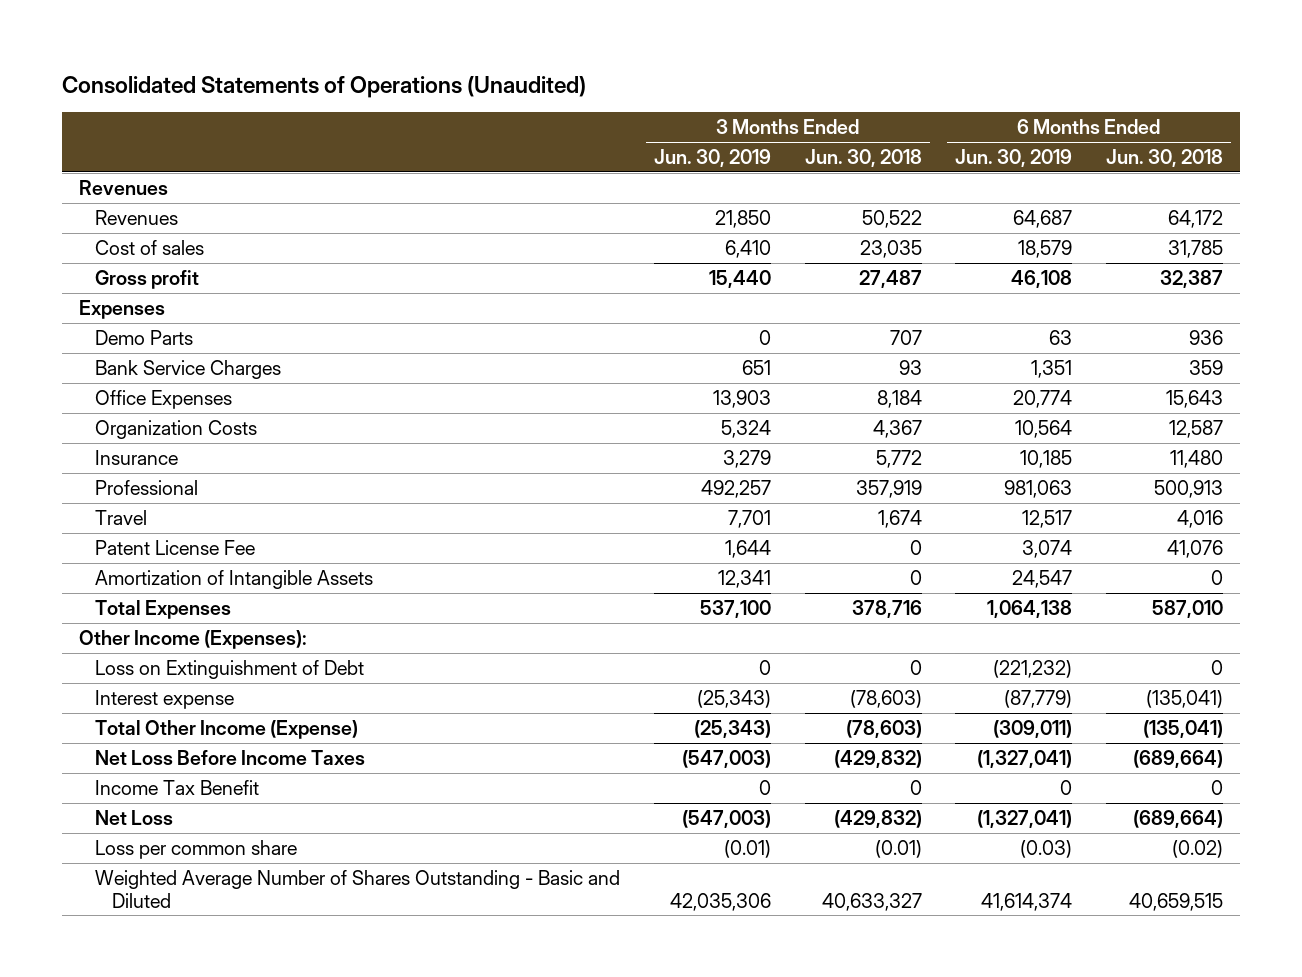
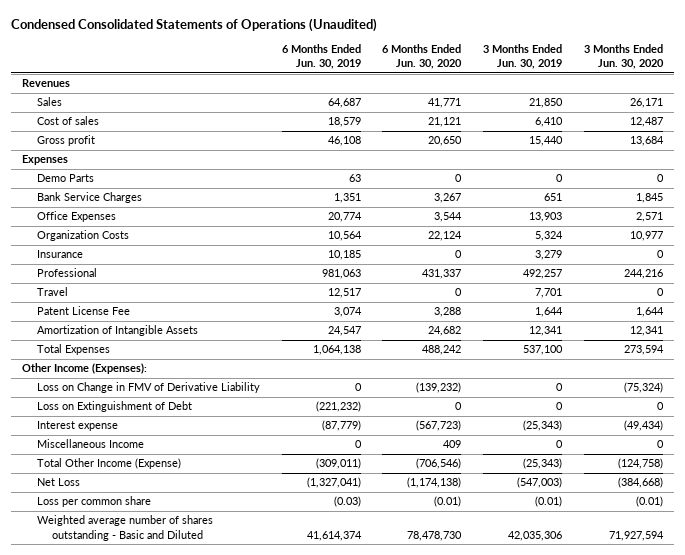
[62,75,587,98] Consolidated Statements of Operations (Unaudited) -> [11,17,378,32] Condensed Consolidated Statements of Operations (Unaudited)
[804,149,922,168] Jun. 30, 2018 -> none
[1105,149,1223,168] Jun. 30, 2018 -> none
none -> [382,43,463,70] 6 Months Ended Jun. 30, 2020
none -> [583,43,664,70] 3 Months Ended Jun. 30, 2020
[95,210,179,226] Revenues -> [37,97,63,107] Sales
none -> [37,382,261,394] Loss on Change in FMV of Derivative Liability
none -> [37,439,145,449] Miscellaneous Income
[95,750,366,766] Net Loss Before Income Taxes -> none
[95,780,260,796] Income Tax Benefit -> none
[95,870,621,908] Weighted Average Number of Shares Outstanding - Basic and Diluted -> [37,515,214,541] Weighted average number of shares outstanding - Basic and Diluted

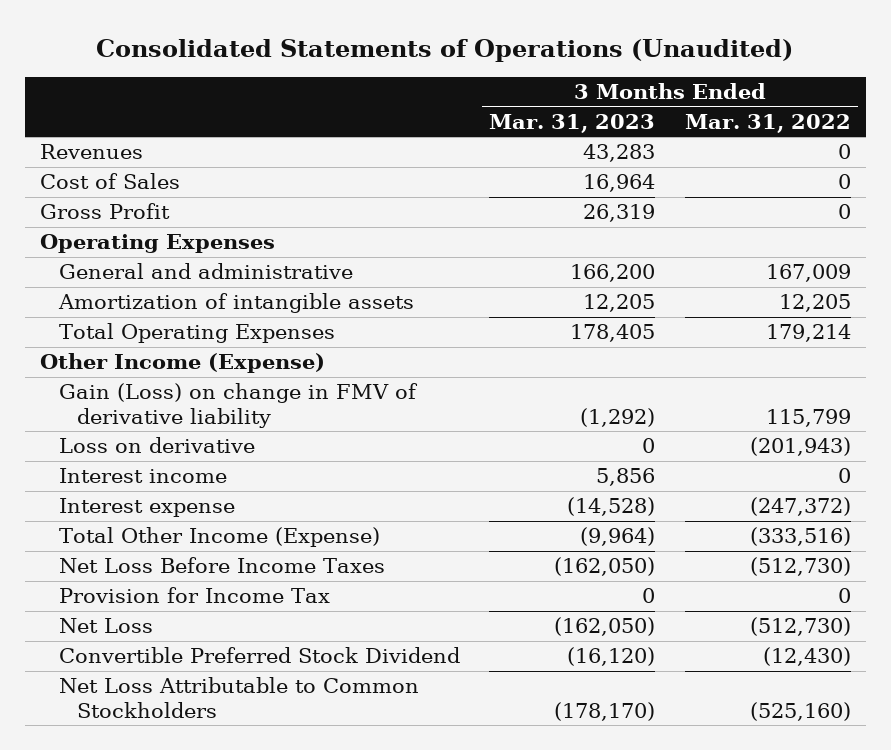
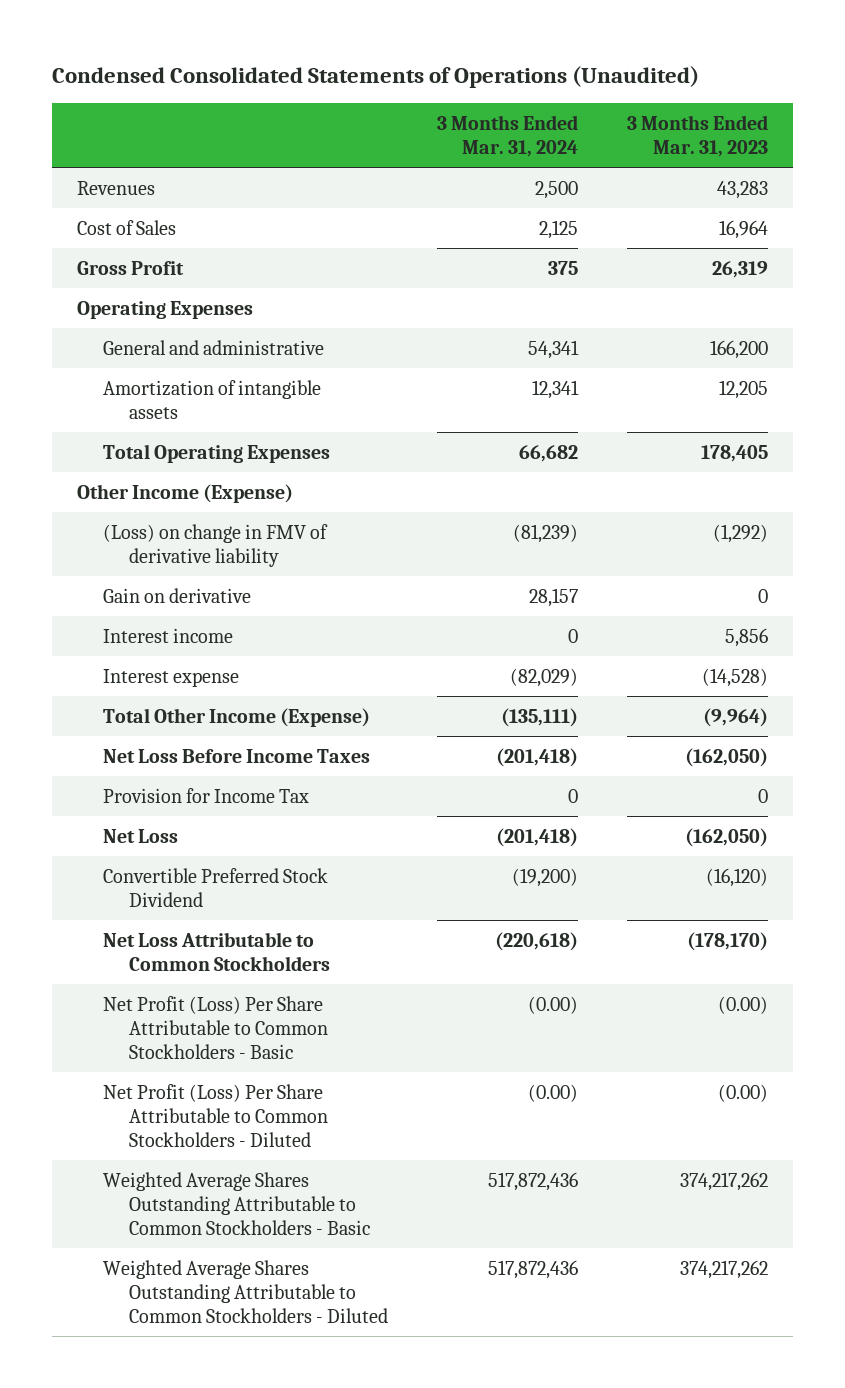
[96,38,794,62] Consolidated Statements of Operations (Unaudited) -> [52,66,700,89] Condensed Consolidated Statements of Operations (Unaudited)
[684,113,851,133] Mar. 31, 2022 -> none
none -> [437,114,579,158] 3 Months Ended Mar. 31, 2024
[58,383,418,428] Gain (Loss) on change in FMV of derivative liability -> [103,523,329,567] (Loss) on change in FMV of derivative liability
[58,437,255,454] Loss on derivative -> [103,587,252,603] Gain on derivative
none -> [103,995,329,1060] Net Profit (Loss) Per Share Attributable to Common Stockholders - Basic
none -> [103,1083,329,1148] Net Profit (Loss) Per Share Attributable to Common Stockholders - Diluted
none -> [103,1171,371,1236] Weighted Average Shares Outstanding Attributable to Common Stockholders - Basic
none -> [103,1259,389,1324] Weighted Average Shares Outstanding Attributable to Common Stockholders - Diluted

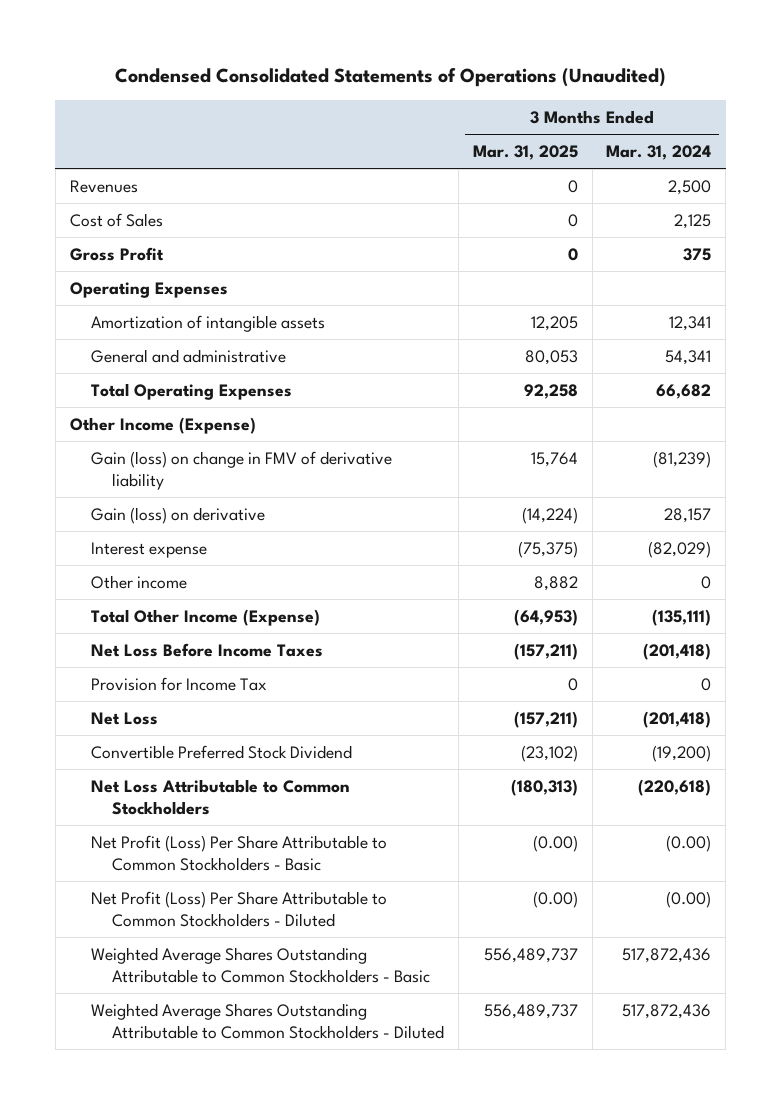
[627,114,769,158] 3 Months Ended Mar. 31, 2023 -> none
none -> [472,144,578,160] Mar. 31, 2025
[103,339,325,355] General and administrative -> [90,348,286,363] General and administrative
[103,627,234,643] Interest income -> none
[103,523,329,567] (Loss) on change in FMV of derivative liability -> [90,450,392,490] Gain (loss) on change in FMV of derivative liability
[103,587,252,603] Gain on derivative -> [90,506,265,524] Gain (loss) on derivative
none -> [90,574,187,589] Other income

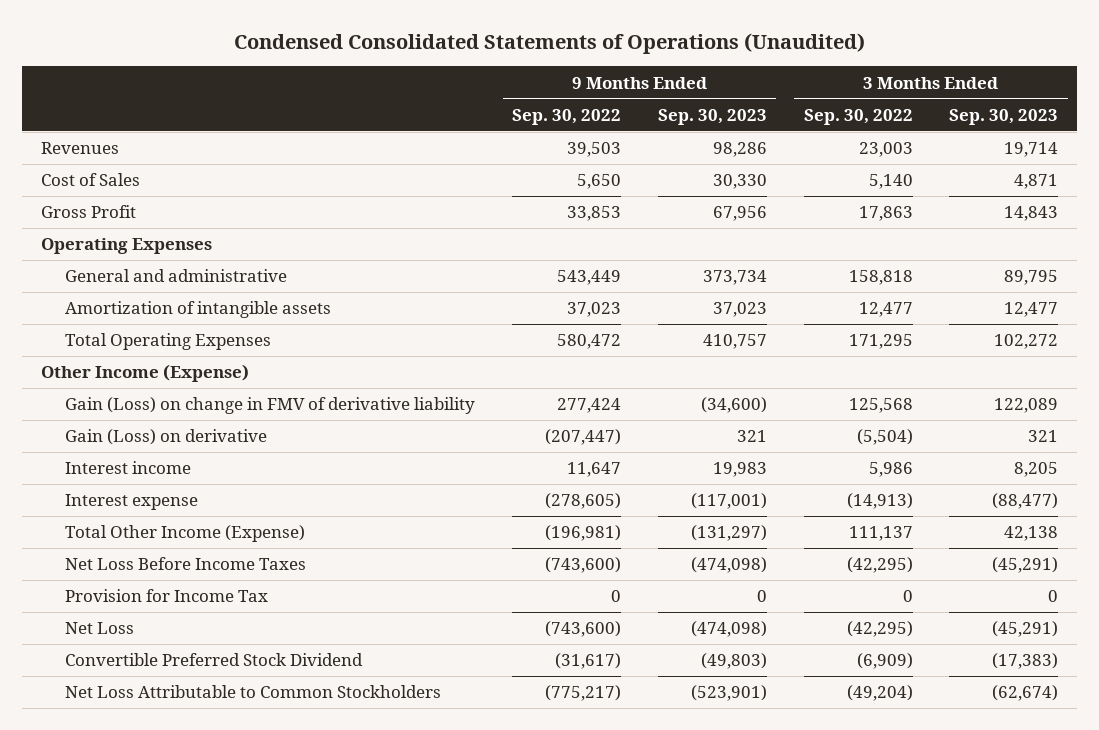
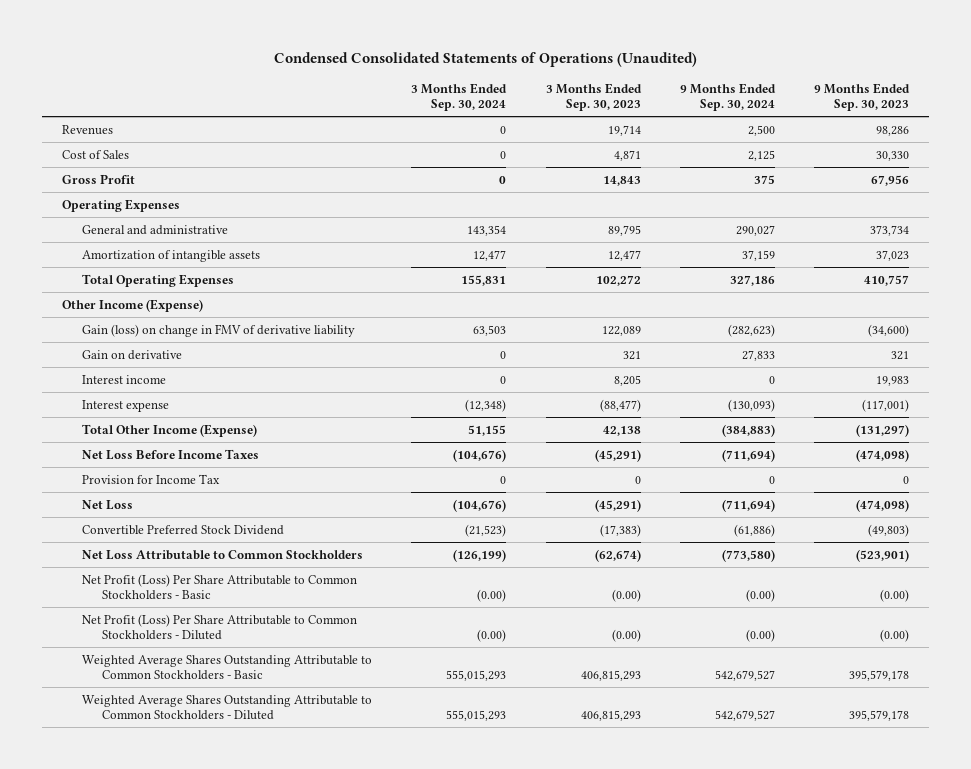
[512,108,622,125] Sep. 30, 2022 -> none
[803,108,913,125] Sep. 30, 2022 -> none
none -> [411,82,508,111] 3 Months Ended Sep. 30, 2024
none -> [680,82,777,111] 9 Months Ended Sep. 30, 2024
[65,397,476,415] Gain (Loss) on change in FMV of derivative liability -> [81,323,355,337] Gain (loss) on change in FMV of derivative liability
[65,429,268,446] Gain (Loss) on derivative -> [81,349,182,360] Gain on derivative
none -> [81,573,357,600] Net Profit (Loss) Per Share Attributable to Common Stockholders - Basic
none -> [81,613,357,640] Net Profit (Loss) Per Share Attributable to Common Stockholders - Diluted
none -> [81,654,372,680] Weighted Average Shares Outstanding Attributable to Common Stockholders - Basic
none -> [81,694,372,720] Weighted Average Shares Outstanding Attributable to Common Stockholders - Diluted

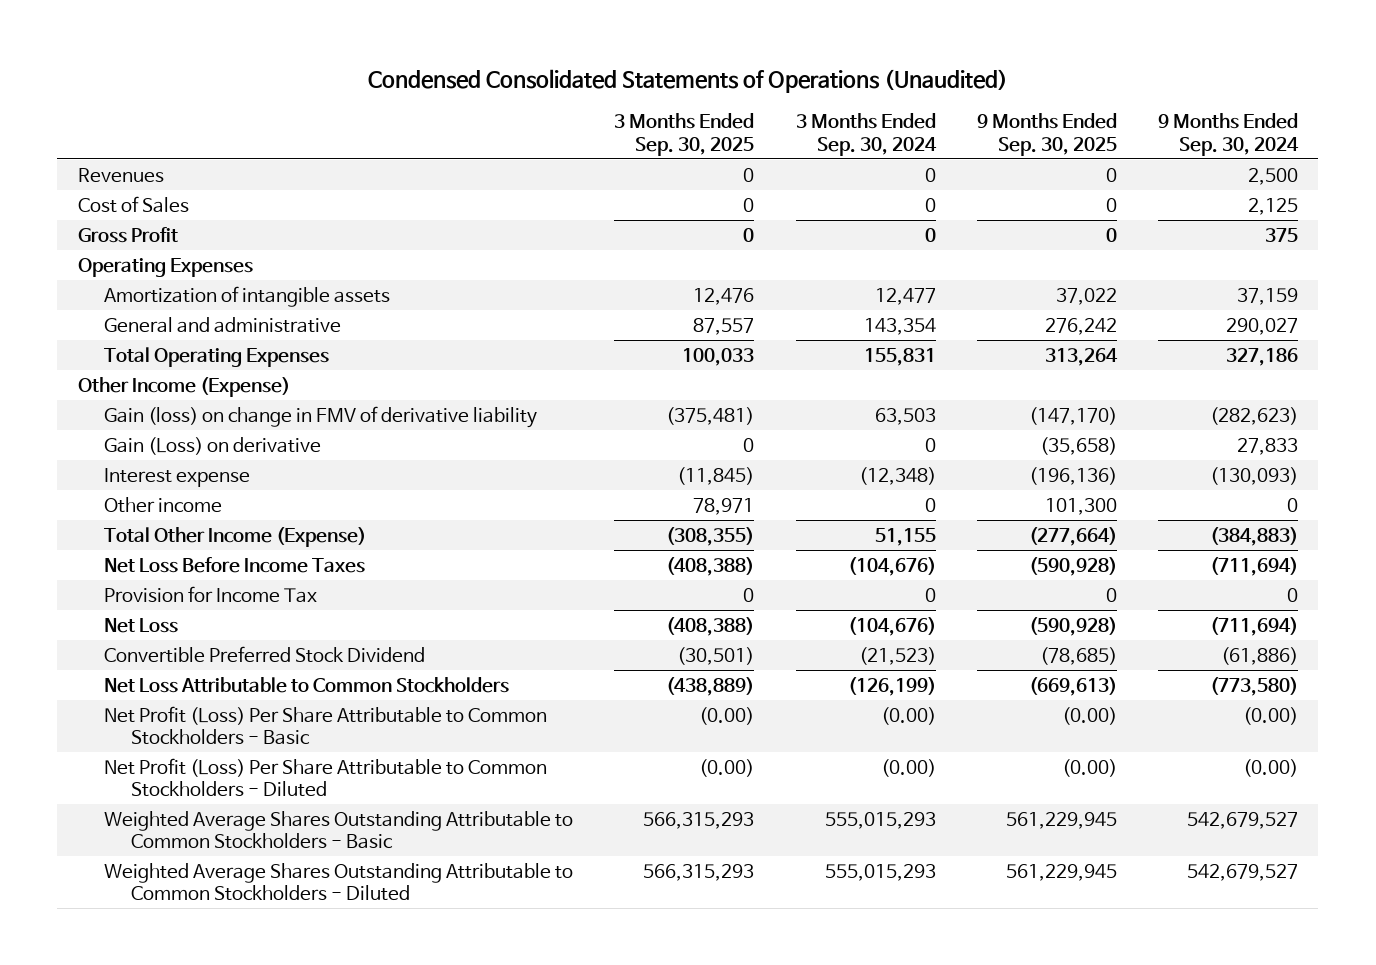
[545,82,642,111] 3 Months Ended Sep. 30, 2023 -> none
[814,82,911,111] 9 Months Ended Sep. 30, 2023 -> none
none -> [614,112,755,156] 3 Months Ended Sep. 30, 2025
none -> [976,112,1117,156] 9 Months Ended Sep. 30, 2025
[81,224,228,235] General and administrative -> [104,316,342,333] General and administrative
[81,374,166,384] Interest income -> none
[81,349,182,360] Gain on derivative -> [104,436,322,455] Gain (Loss) on derivative
none -> [104,496,223,513] Other income

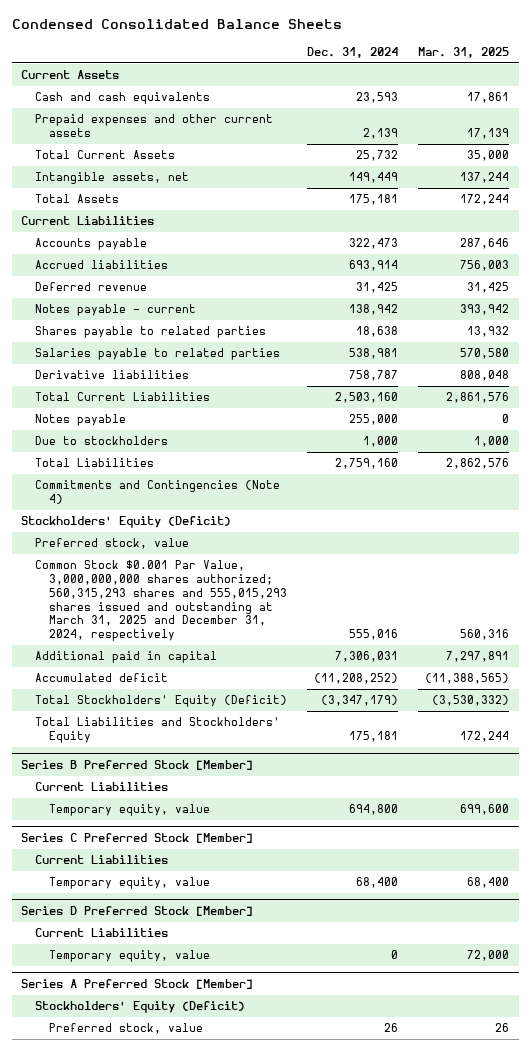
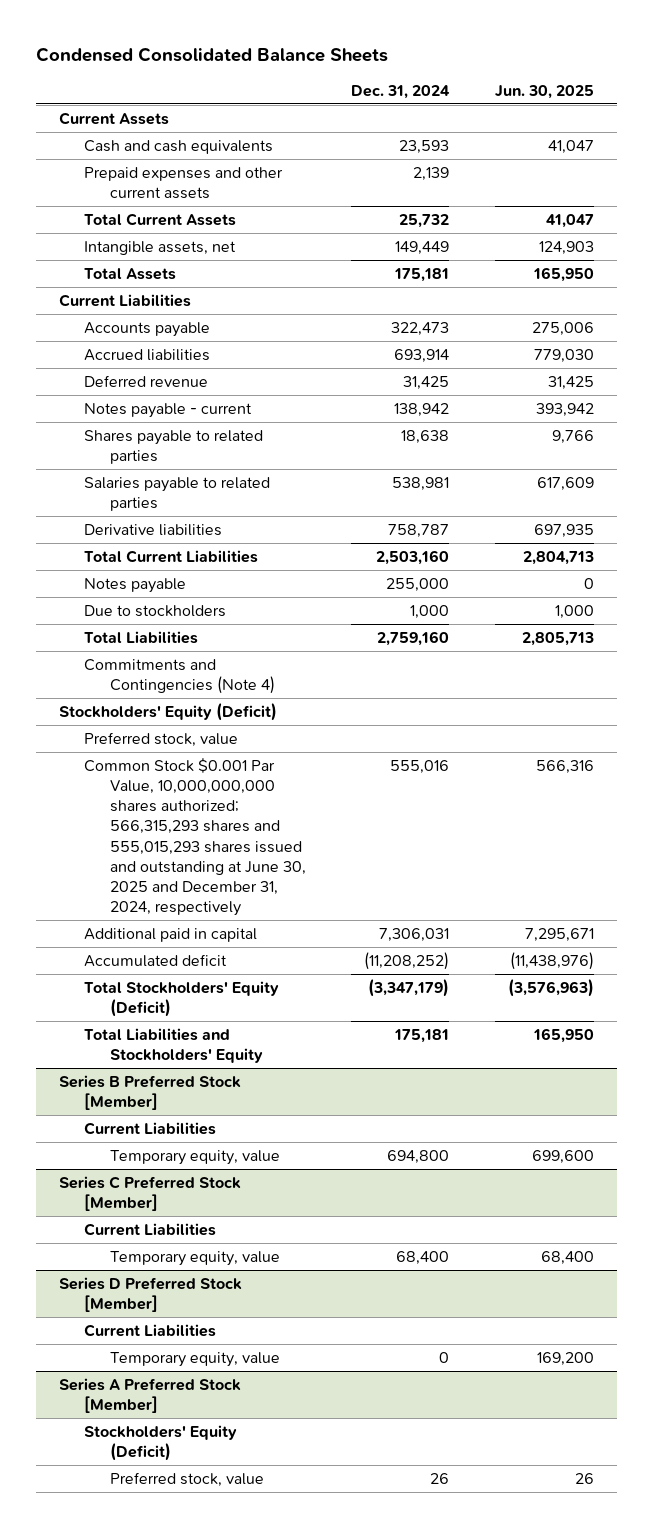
[417,46,509,58] Mar. 31, 2025 -> none
none -> [494,85,594,100] Jun. 30, 2025
[35,560,288,642] Common Stock $0.001 Par Value, 3,000,000,000 shares authorized; 560,315,293 shares and 555,015,293 shares issued and outstanding at March 31, 2025 and December 31, 2024, respectively -> [84,757,306,917] Common Stock $0.001 Par Value, 10,000,000,000 shares authorized; 566,315,293 shares and 555,015,293 shares issued and outstanding at June 30, 2025 and December 31, 2024, respectively

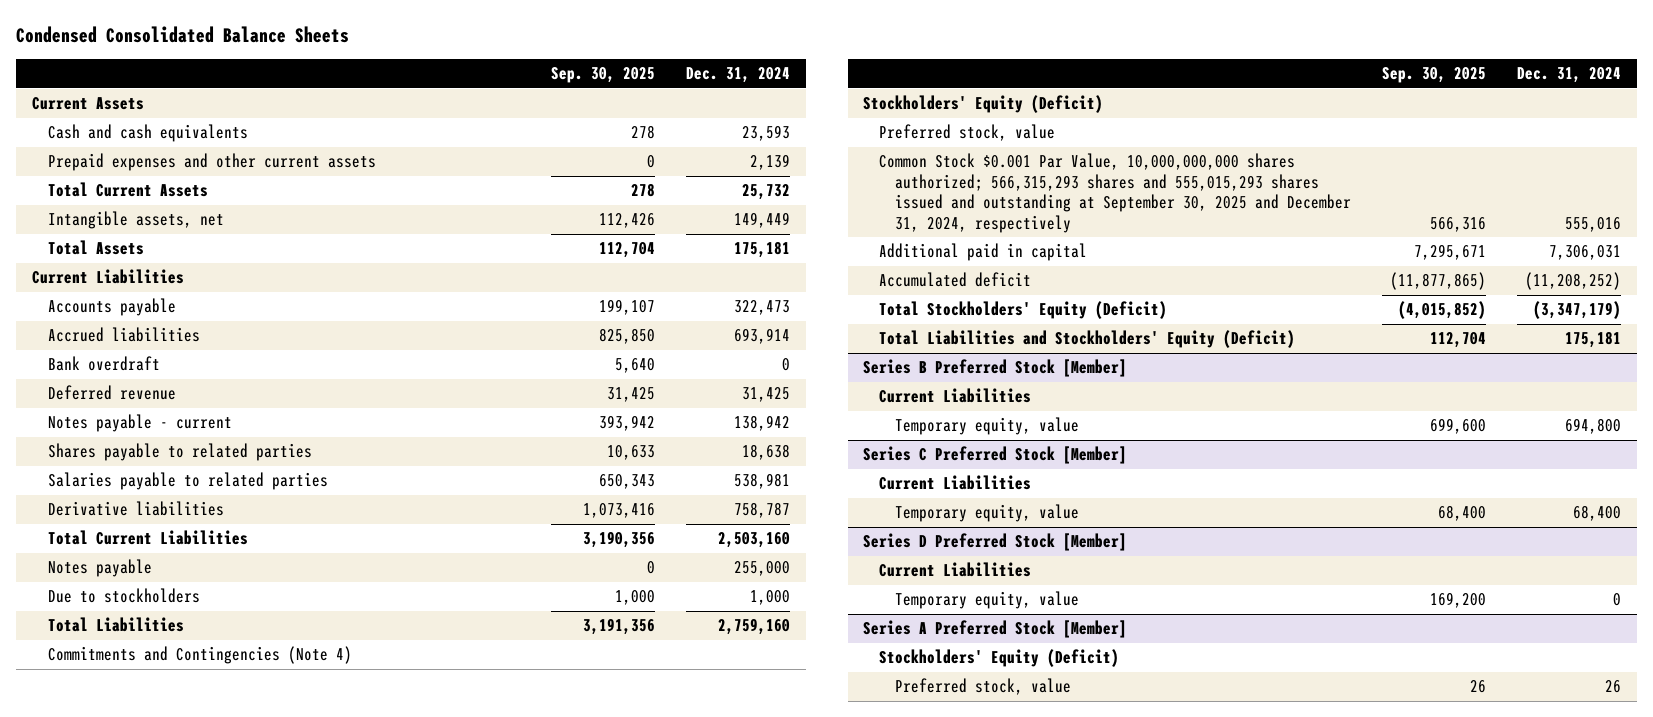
[494,85,594,100] Jun. 30, 2025 -> none
none -> [550,67,655,84] Sep. 30, 2025
none -> [47,356,160,372] Bank overdraft
[84,757,306,917] Common Stock $0.001 Par Value, 10,000,000,000 shares authorized; 566,315,293 shares and 555,015,293 shares issued and outstanding at June 30, 2025 and December 31, 2024, respectively -> [879,153,1351,233] Common Stock $0.001 Par Value, 10,000,000,000 shares authorized; 566,315,293 shares and 555,015,293 shares issued and outstanding at September 30, 2025 and December 31, 2024, respectively
[84,1027,263,1064] Total Liabilities and Stockholders' Equity -> [879,330,1296,349] Total Liabilities and Stockholders' Equity (Deficit)

